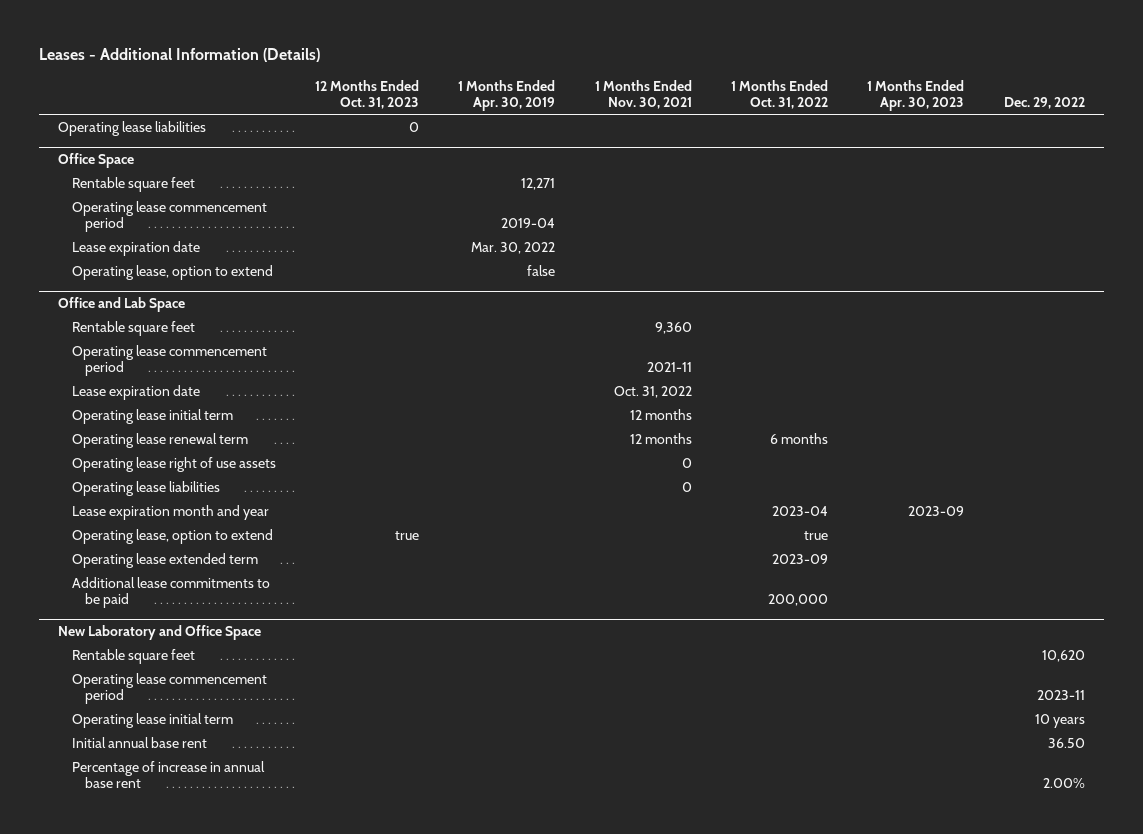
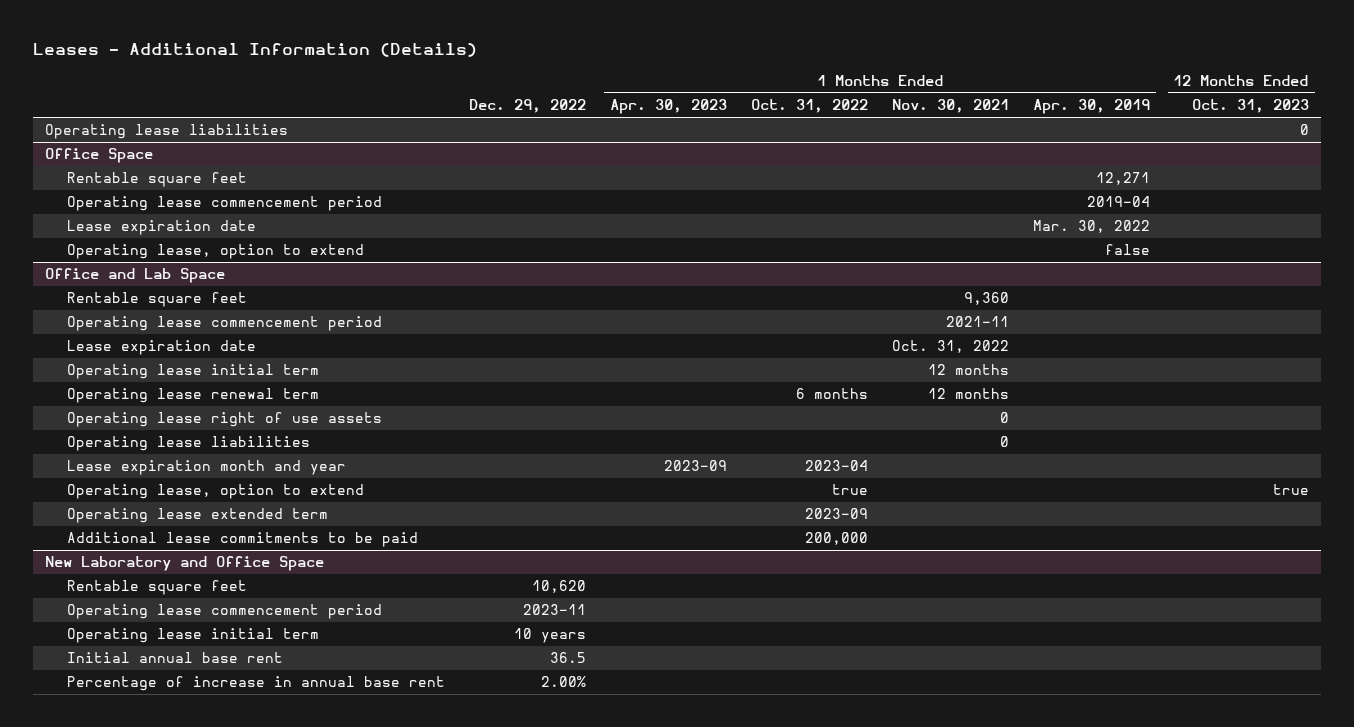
[1047,737,1085,748] 36.50 -> [550,652,587,664] 36.5

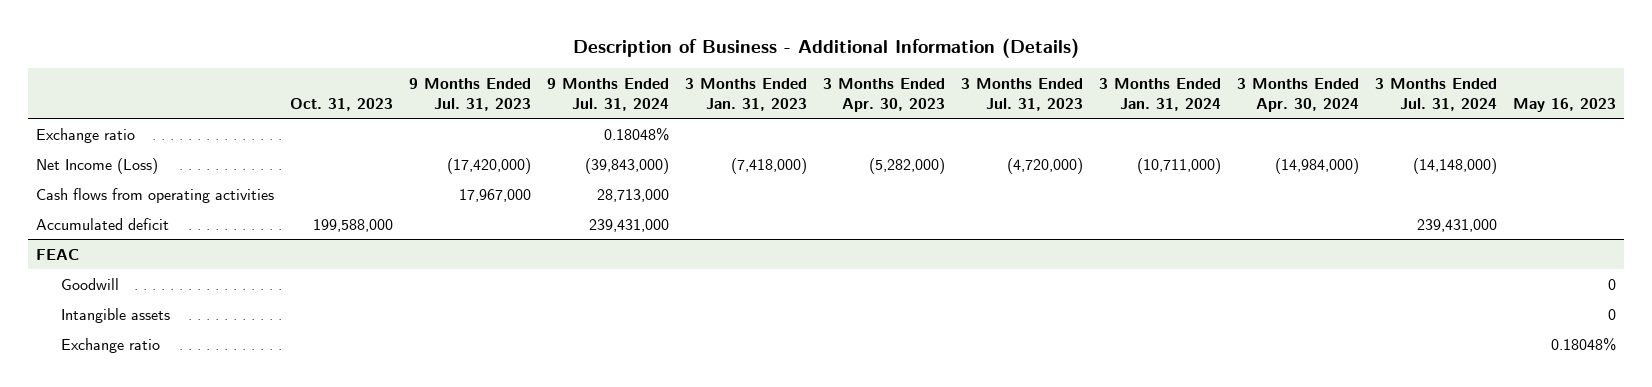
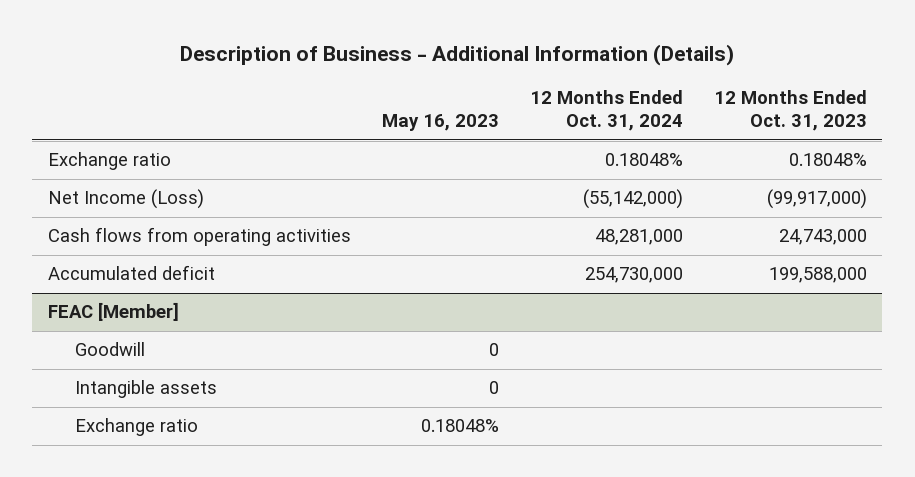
[289,97,393,111] Oct. 31, 2023 -> none
[408,78,531,111] 9 Months Ended Jul. 31, 2023 -> none
[546,78,669,111] 9 Months Ended Jul. 31, 2024 -> none
[684,78,807,111] 3 Months Ended Jan. 31, 2023 -> none
[822,78,945,112] 3 Months Ended Apr. 30, 2023 -> none
[960,78,1083,111] 3 Months Ended Jul. 31, 2023 -> none
[1098,78,1221,111] 3 Months Ended Jan. 31, 2024 -> none
[1236,78,1359,112] 3 Months Ended Apr. 30, 2024 -> none
[1374,78,1497,111] 3 Months Ended Jul. 31, 2024 -> none
none -> [529,90,683,132] 12 Months Ended Oct. 31, 2024
none -> [713,90,867,132] 12 Months Ended Oct. 31, 2023
[35,248,79,260] FEAC -> [47,302,179,322] FEAC [Member]

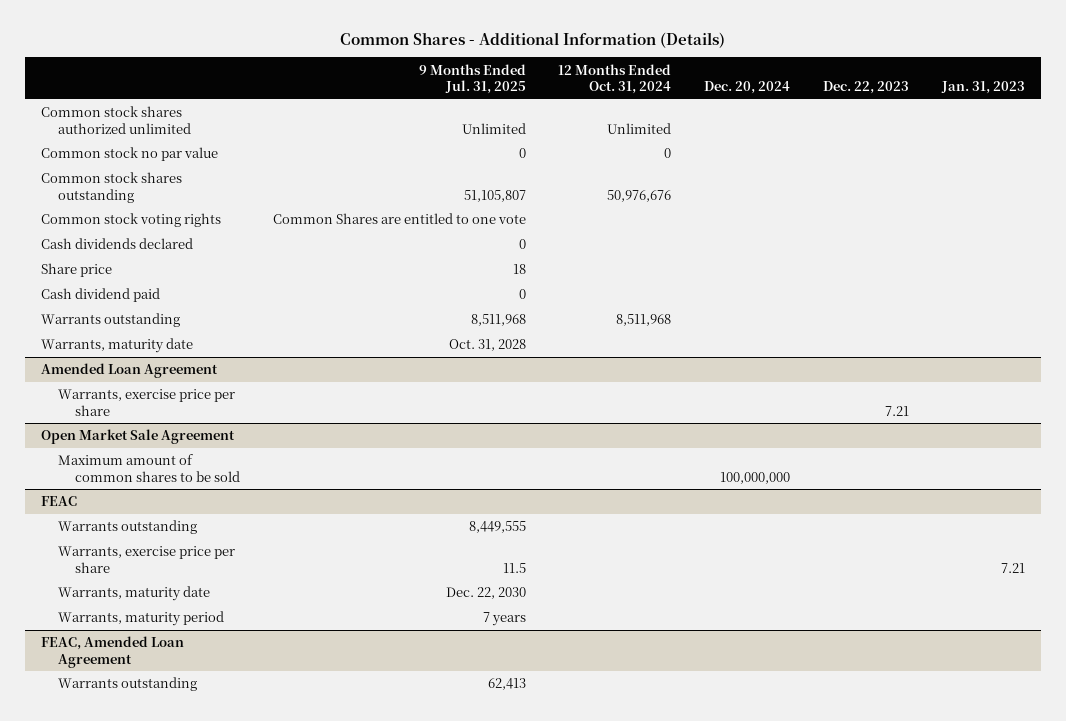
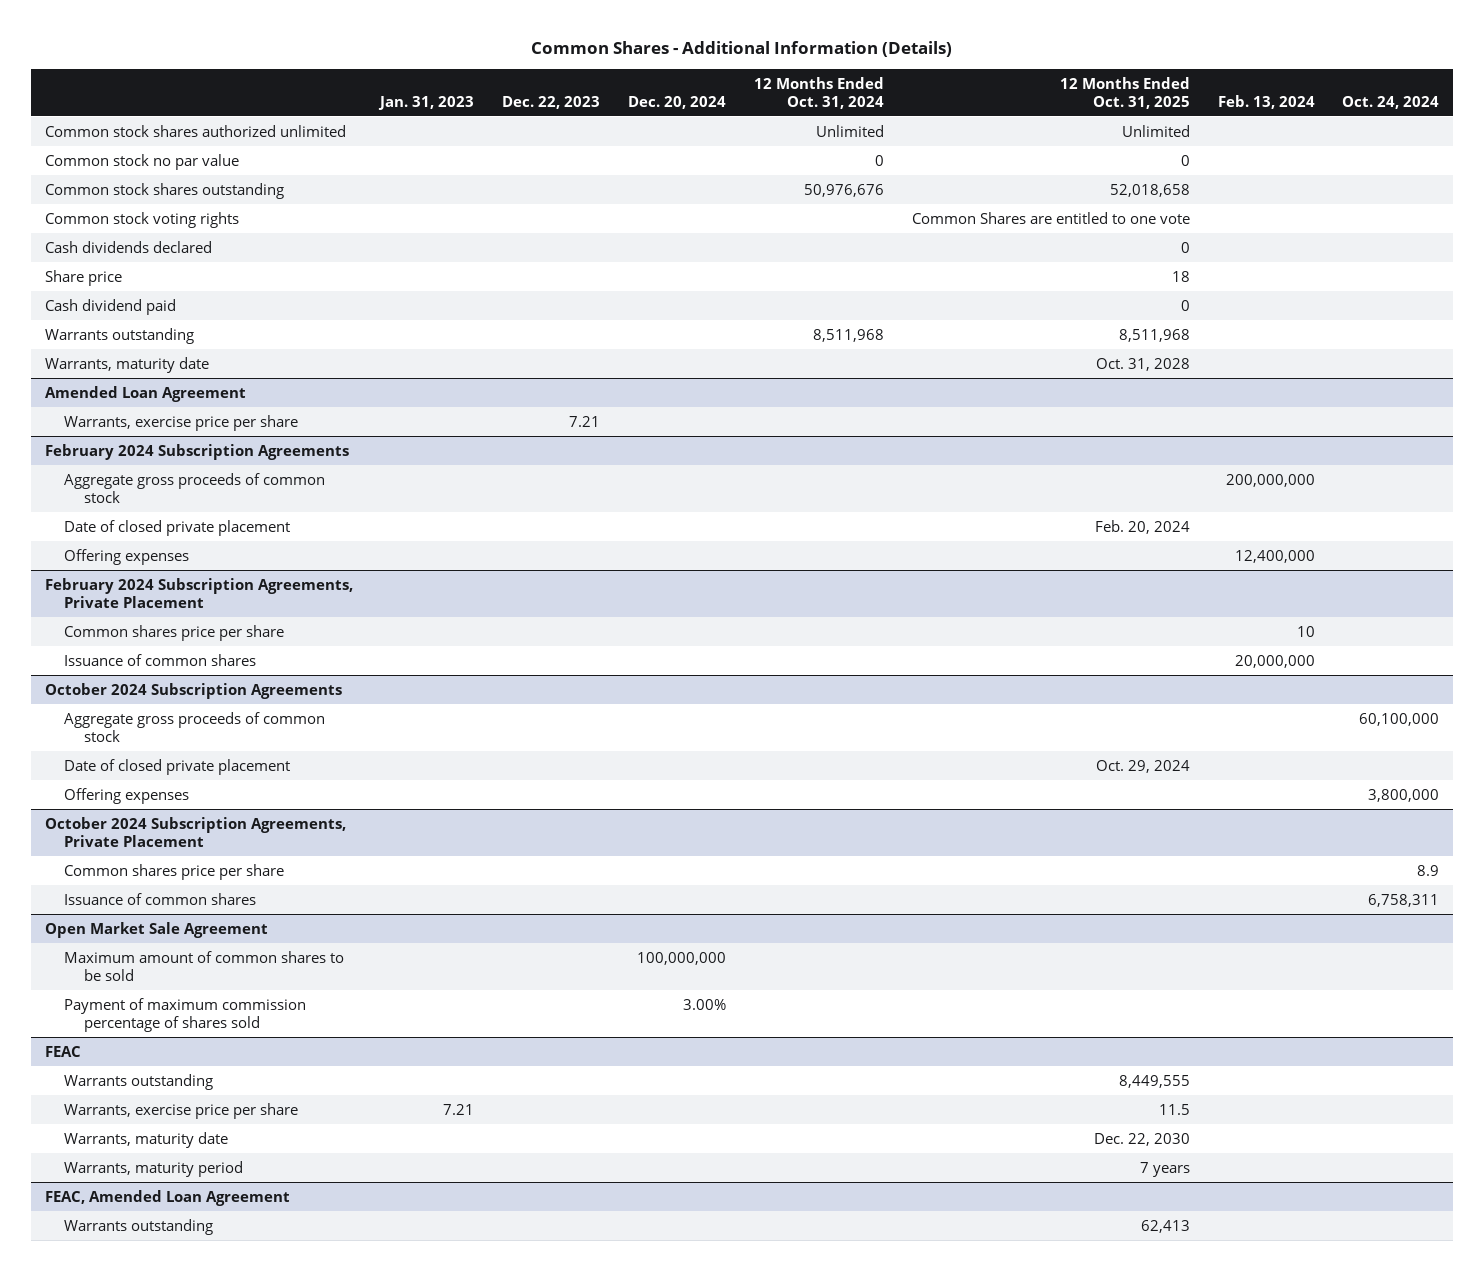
[418,63,526,95] 9 Months Ended Jul. 31, 2025 -> none
none -> [1059,76,1190,109] 12 Months Ended Oct. 31, 2025
none -> [1217,94,1315,109] Feb. 13, 2024
none -> [1342,95,1440,109] Oct. 24, 2024
none -> [44,443,349,460] February 2024 Subscription Agreements
none -> [64,472,326,503] Aggregate gross proceeds of common stock
none -> [64,519,291,536] Date of closed private placement
none -> [64,548,190,565] Offering expenses
none -> [44,577,353,608] February 2024 Subscription Agreements, Private Placement
none -> [64,624,285,641] Common shares price per share
none -> [64,653,257,666] Issuance of common shares
none -> [44,682,342,699] October 2024 Subscription Agreements
none -> [64,711,326,742] Aggregate gross proceeds of common stock
none -> [64,758,291,775] Date of closed private placement
none -> [64,787,190,804] Offering expenses
none -> [44,816,346,847] October 2024 Subscription Agreements, Private Placement
none -> [64,863,285,880] Common shares price per share
none -> [64,892,257,905] Issuance of common shares
none -> [64,997,307,1032] Payment of maximum commission percentage of shares sold

